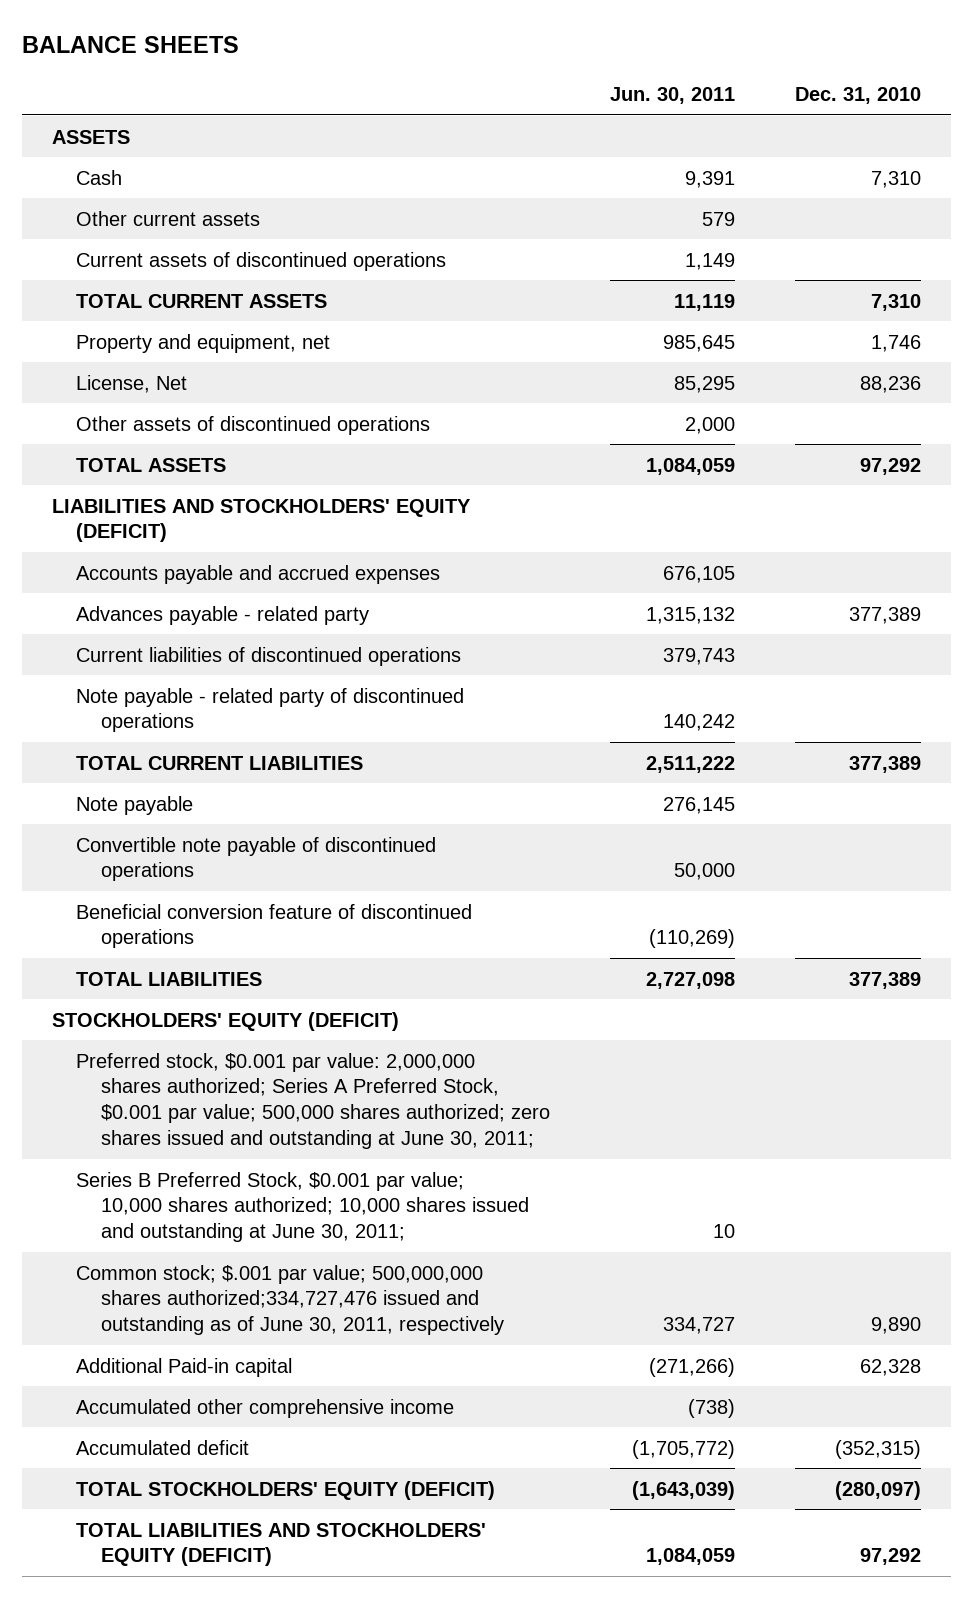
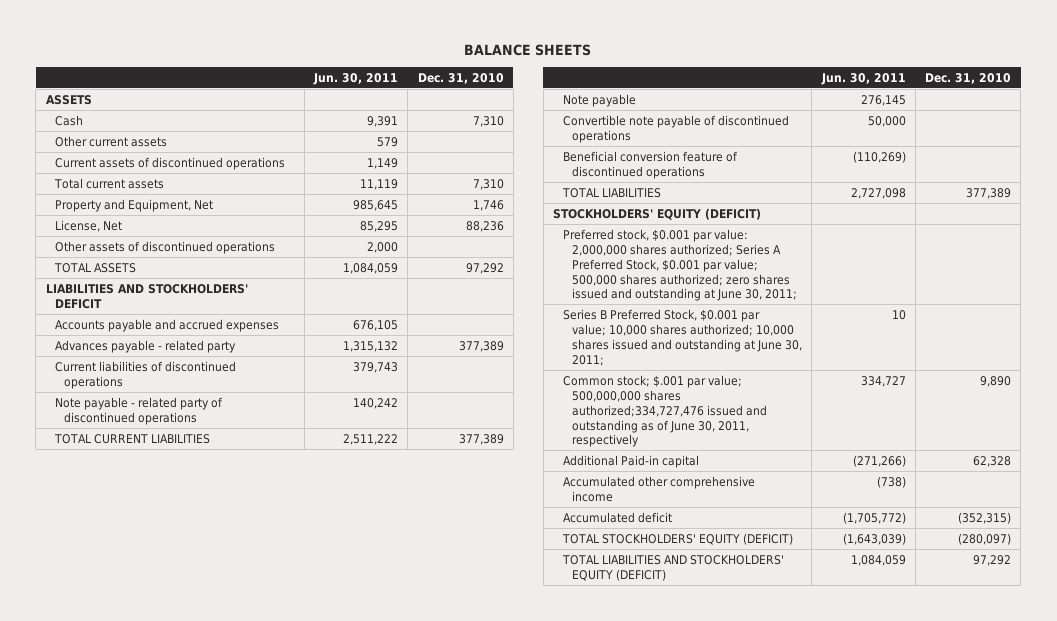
[76,293,328,308] TOTAL CURRENT ASSETS -> [54,177,165,189] Total current assets
[76,333,331,353] Property and equipment, net -> [55,198,214,212] Property and Equipment, Net
[51,498,471,543] LIABILITIES AND STOCKHOLDERS' EQUITY (DEFICIT) -> [45,283,248,309] LIABILITIES AND STOCKHOLDERS' DEFICIT

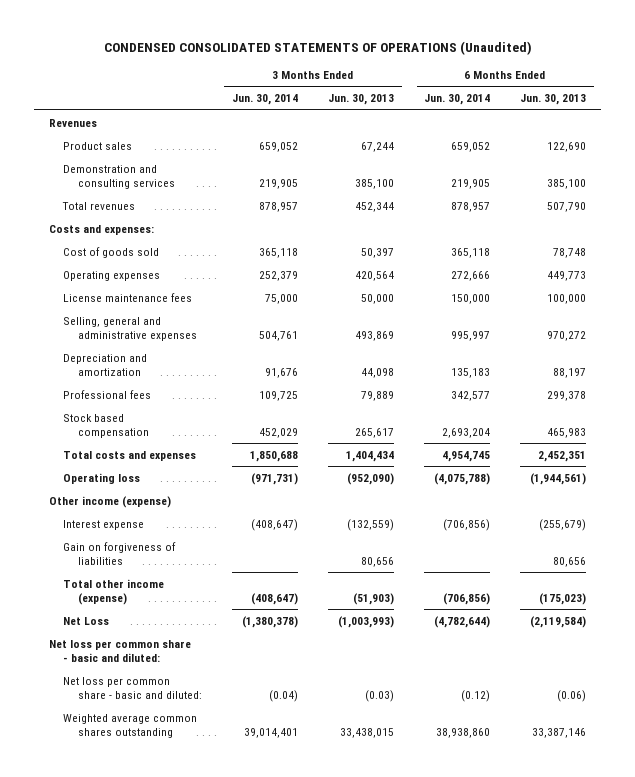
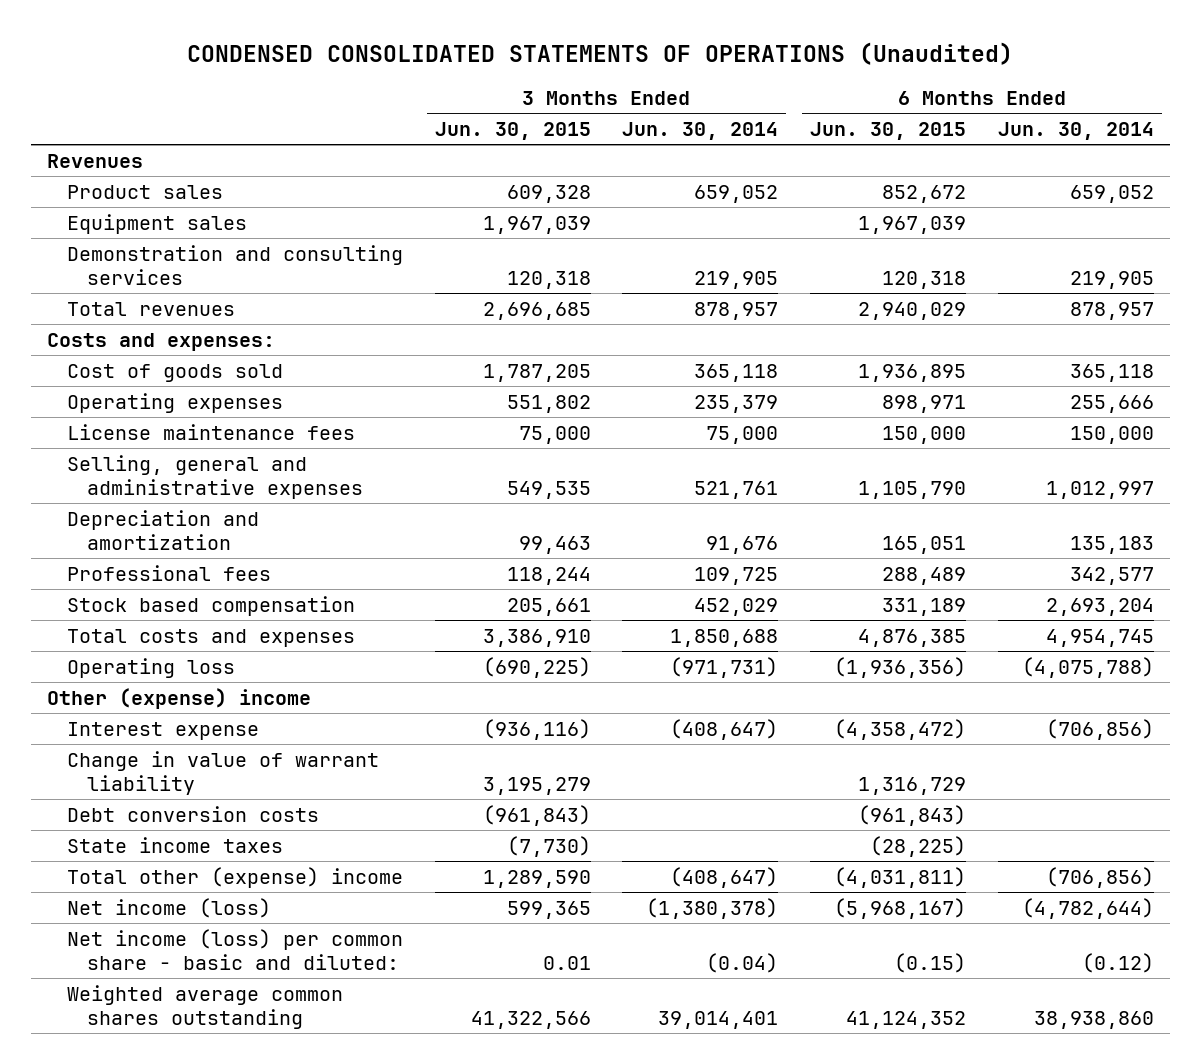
[327,94,394,106] Jun. 30, 2013 -> none
[520,94,587,106] Jun. 30, 2013 -> none
none -> [434,122,591,141] Jun. 30, 2015
none -> [809,122,966,141] Jun. 30, 2015
none -> [66,213,247,234] Equipment sales
[258,270,298,281] 252,379 -> [694,394,779,413] 235,379
[451,270,491,281] 272,666 -> [1069,394,1154,413] 255,666
[258,330,298,341] 504,761 -> [694,480,779,499] 521,761
[451,330,491,341] 995,997 -> [1045,480,1154,499] 1,012,997
[48,495,171,508] Other income (expense) -> [47,687,312,709] Other (expense) income
[63,541,177,565] Gain on forgiveness of liabilities -> none
[48,639,191,662] Net loss per common share - basic and diluted: -> none
none -> [66,750,379,795] Change in value of warrant liability
none -> [66,805,319,822] Debt conversion costs
none -> [66,836,283,853] State income taxes
[63,578,165,605] Total other income (expense) -> [66,866,403,888] Total other (expense) income
[63,616,110,625] Net Loss -> [66,897,271,918] Net income (loss)
[63,676,202,699] Net loss per common share - basic and diluted: -> [66,928,403,970] Net income (loss) per common share - basic and diluted:

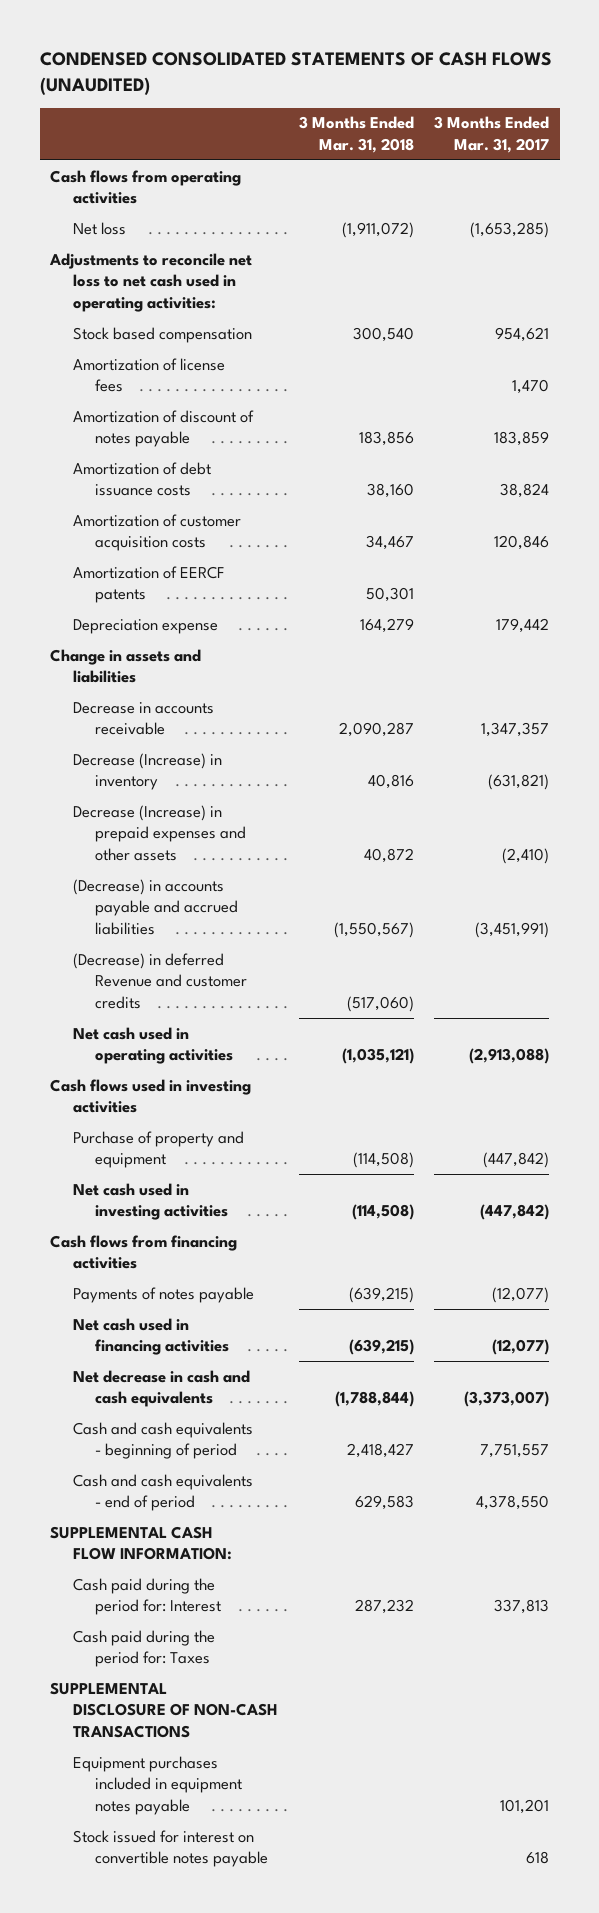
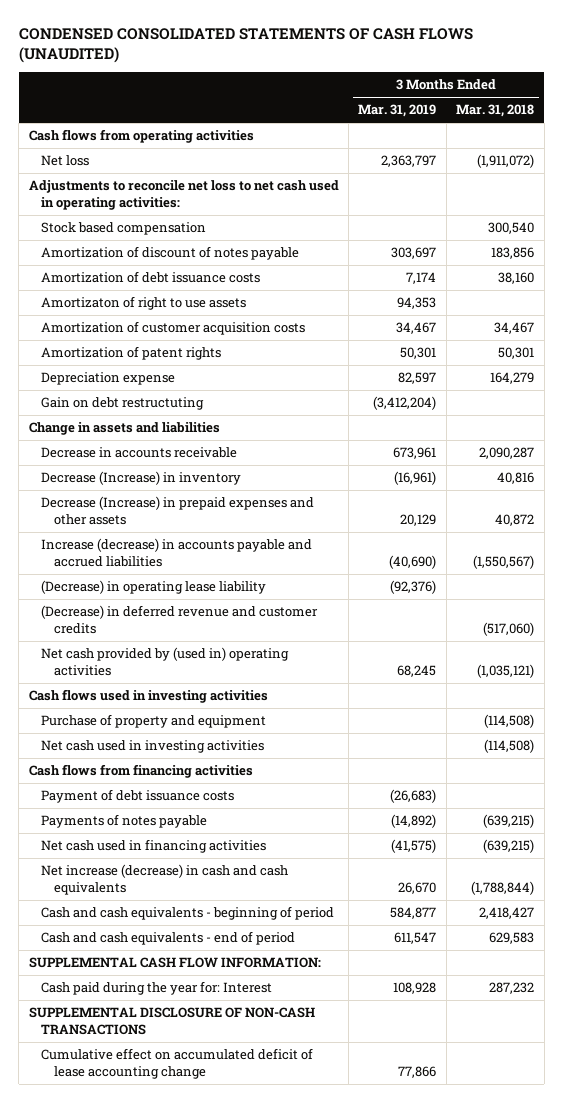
[434,116,550,153] 3 Months Ended Mar. 31, 2017 -> none
none -> [358,104,437,118] Mar. 31, 2019
[72,357,225,393] Amortization of license fees -> none
none -> [41,296,247,311] Amortizaton of right to use assets
[72,565,224,604] Amortization of EERCF patents -> [41,346,222,361] Amortization of patent rights
none -> [41,397,205,411] Gain on debt restructuting
[72,878,239,935] (Decrease) in accounts payable and accrued liabilities -> [41,538,313,567] Increase (decrease) in accounts payable and accrued liabilities
none -> [41,580,267,595] (Decrease) in operating lease liability
[72,952,248,1009] (Decrease) in deferred Revenue and customer credits -> [41,605,319,634] (Decrease) in deferred revenue and customer credits
[72,1026,234,1065] Net cash used in operating activities -> [41,647,290,676] Net cash provided by (used in) operating activities
none -> [41,789,235,804] Payment of debt issuance costs
[72,1369,250,1408] Net decrease in cash and cash equivalents -> [41,864,289,895] Net increase (decrease) in cash and cash equivalents
[72,1629,215,1668] Cash paid during the period for: Taxes -> none
[72,1577,222,1616] Cash paid during the period for: Interest -> [41,981,273,996] Cash paid during the year for: Interest
[72,1755,243,1815] Equipment purchases included in equipment notes payable -> none
[72,1829,269,1868] Stock issued for interest on convertible notes payable -> none
none -> [41,1048,314,1079] Cumulative effect on accumulated deficit of lease accounting change

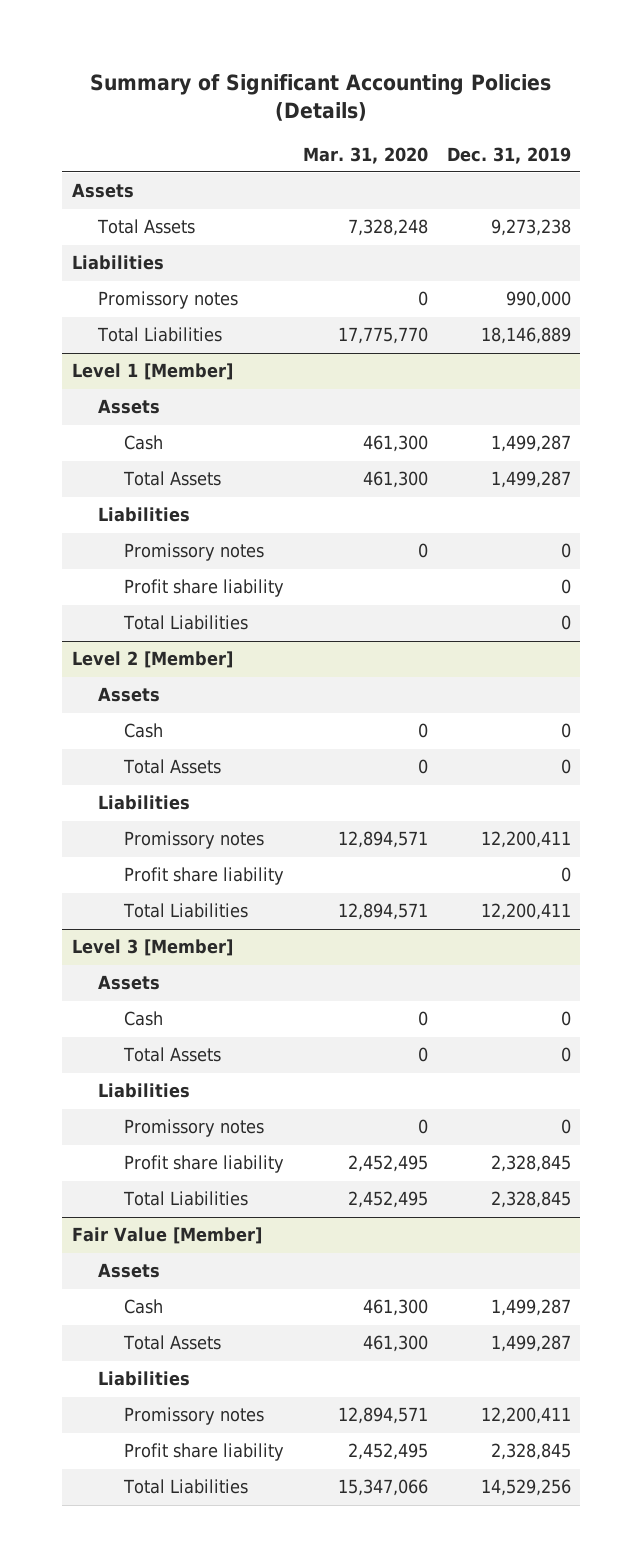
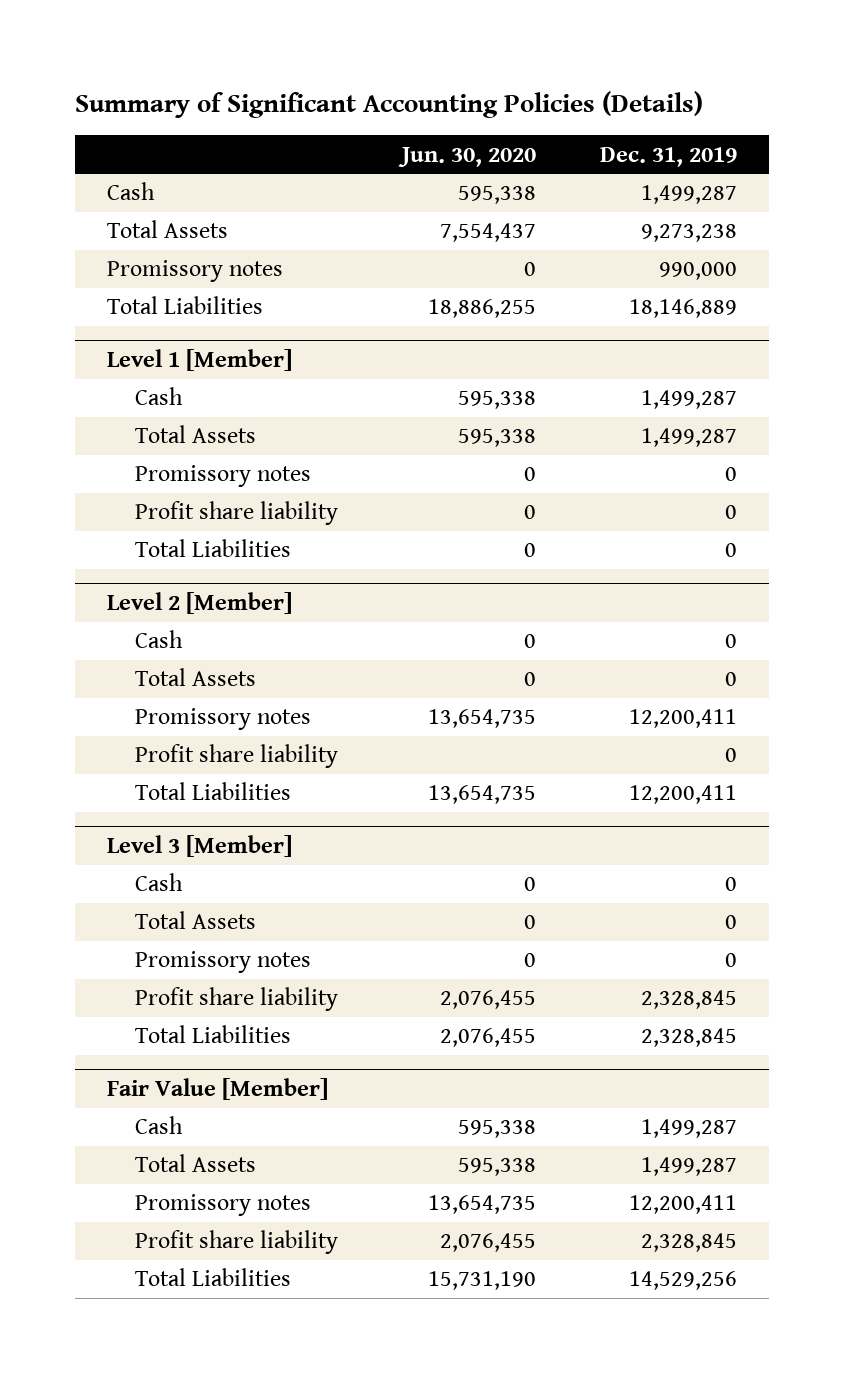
[302,146,428,164] Mar. 31, 2020 -> none
none -> [397,146,536,167] Jun. 30, 2020
[71,183,134,199] Assets -> none
none -> [107,182,156,201] Cash
[71,255,164,271] Liabilities -> none
[97,399,160,415] Assets -> none
[97,507,190,523] Liabilities -> none
[97,687,160,703] Assets -> none
[97,795,190,811] Liabilities -> none
[97,975,160,991] Assets -> none
[97,1083,190,1099] Liabilities -> none
[97,1263,160,1279] Assets -> none
[97,1371,190,1387] Liabilities -> none

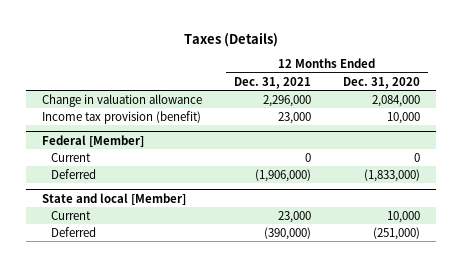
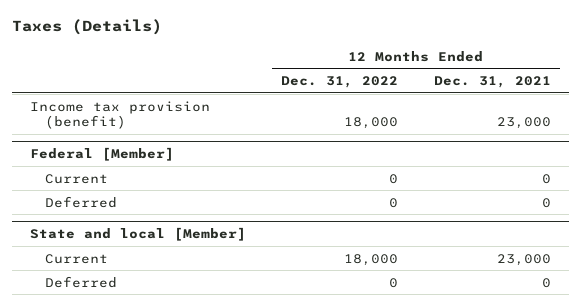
[342,76,420,89] Dec. 31, 2020 -> none
none -> [281,76,399,89] Dec. 31, 2022
[42,93,203,107] Change in valuation allowance -> none
[255,168,312,182] (1,906,000) -> [542,197,552,208] 0
[264,226,312,240] (390,000) -> [542,277,552,288] 0

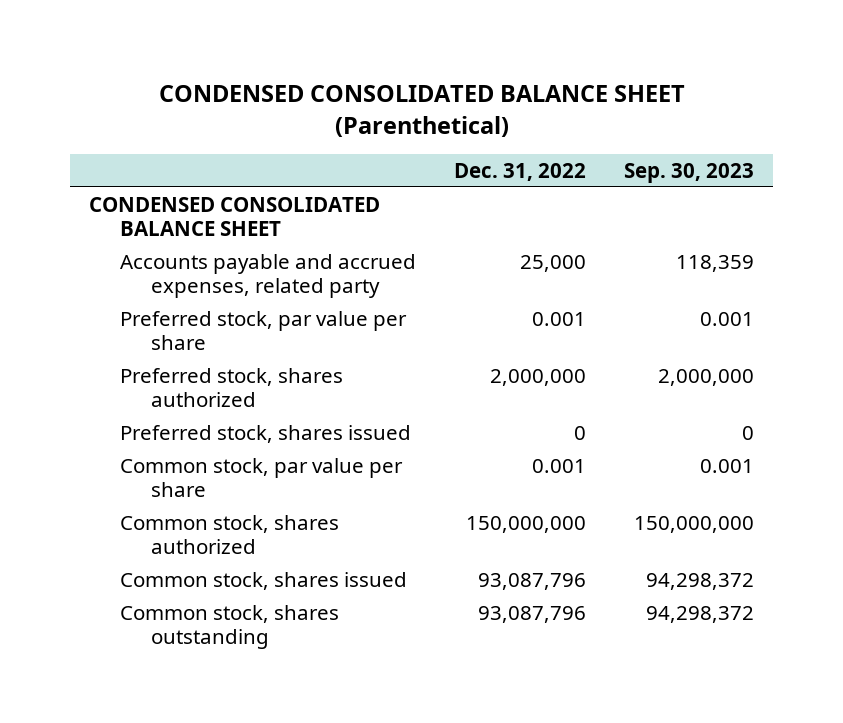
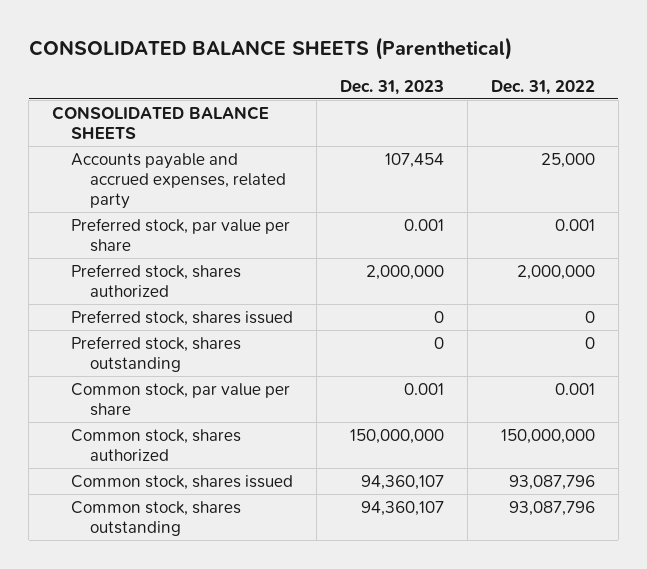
[158,84,685,137] CONDENSED CONSOLIDATED BALANCE SHEET (Parenthetical) -> [28,37,512,61] CONSOLIDATED BALANCE SHEETS (Parenthetical)
[624,162,755,183] Sep. 30, 2023 -> none
none -> [339,79,444,95] Dec. 31, 2023
[89,196,381,236] CONDENSED CONSOLIDATED BALANCE SHEET -> [52,106,270,140] CONSOLIDATED BALANCE SHEETS
none -> [70,336,241,373] Preferred stock, shares outstanding

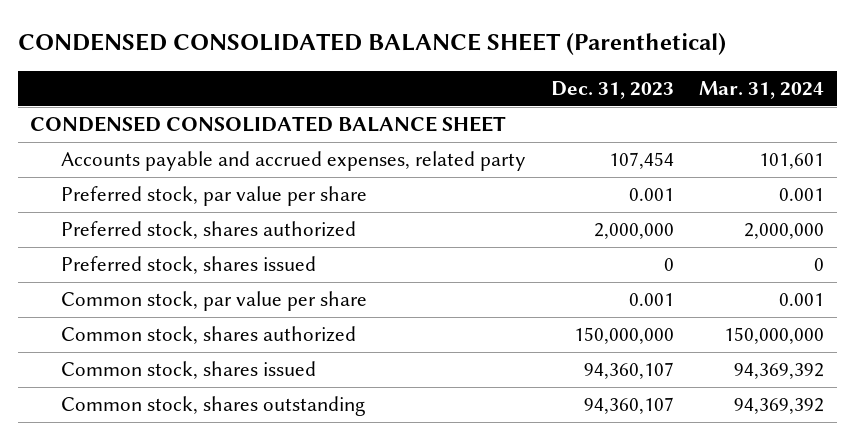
[28,37,512,61] CONSOLIDATED BALANCE SHEETS (Parenthetical) -> [17,33,726,56] CONDENSED CONSOLIDATED BALANCE SHEET (Parenthetical)
[490,79,595,95] Dec. 31, 2022 -> none
none -> [699,81,825,100] Mar. 31, 2024
[52,106,270,140] CONSOLIDATED BALANCE SHEETS -> [30,116,507,133] CONDENSED CONSOLIDATED BALANCE SHEET
[70,336,241,373] Preferred stock, shares outstanding -> none

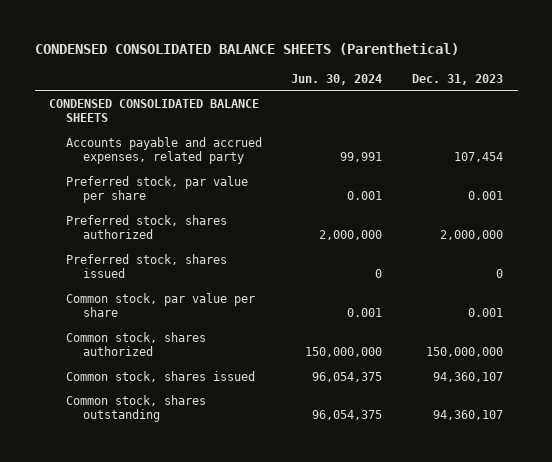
[17,33,726,56] CONDENSED CONSOLIDATED BALANCE SHEET (Parenthetical) -> [34,42,459,55] CONDENSED CONSOLIDATED BALANCE SHEETS (Parenthetical)
[699,81,825,100] Mar. 31, 2024 -> none
none -> [291,73,383,85] Jun. 30, 2024
[30,116,507,133] CONDENSED CONSOLIDATED BALANCE SHEET -> [49,98,260,123] CONDENSED CONSOLIDATED BALANCE SHEETS

